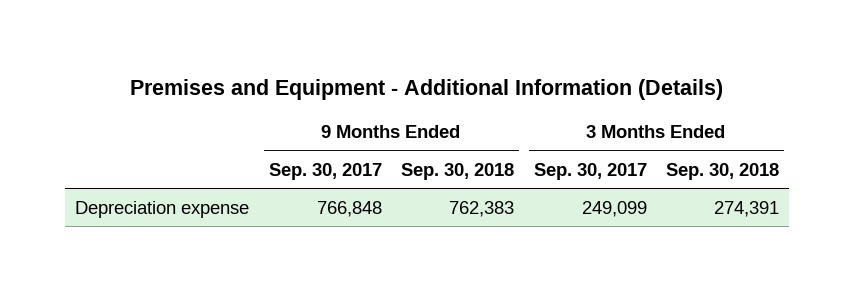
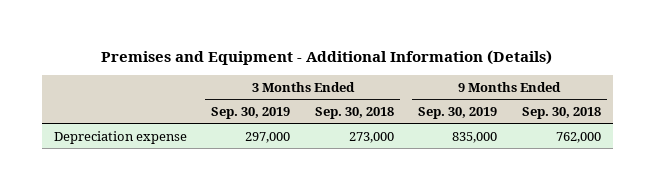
[268,162,382,180] Sep. 30, 2017 -> none
[533,162,647,180] Sep. 30, 2017 -> none
none -> [211,107,291,120] Sep. 30, 2019
none -> [418,107,498,120] Sep. 30, 2019
[449,201,515,218] 762,383 -> [555,131,601,143] 762,000
[714,201,780,218] 274,391 -> [348,131,394,143] 273,000

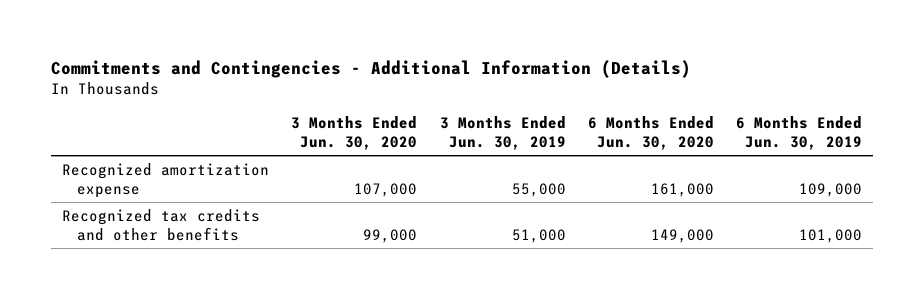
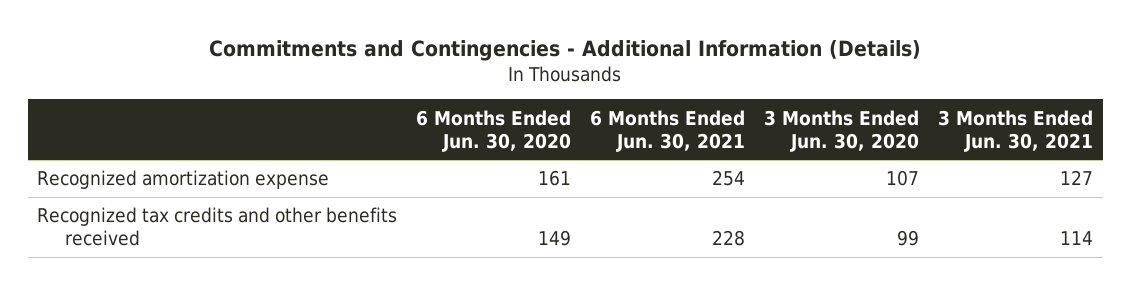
[439,116,566,150] 3 Months Ended Jun. 30, 2019 -> none
[735,116,862,150] 6 Months Ended Jun. 30, 2019 -> none
none -> [590,109,746,152] 6 Months Ended Jun. 30, 2021
none -> [938,109,1094,152] 3 Months Ended Jun. 30, 2021
[354,182,418,197] 107,000 -> [886,170,920,187] 107
[650,182,714,197] 161,000 -> [538,170,572,187] 161
[62,209,261,241] Recognized tax credits and other benefits -> [37,207,398,247] Recognized tax credits and other benefits received
[363,228,418,243] 99,000 -> [897,230,920,247] 99
[650,228,714,243] 149,000 -> [538,230,572,247] 149

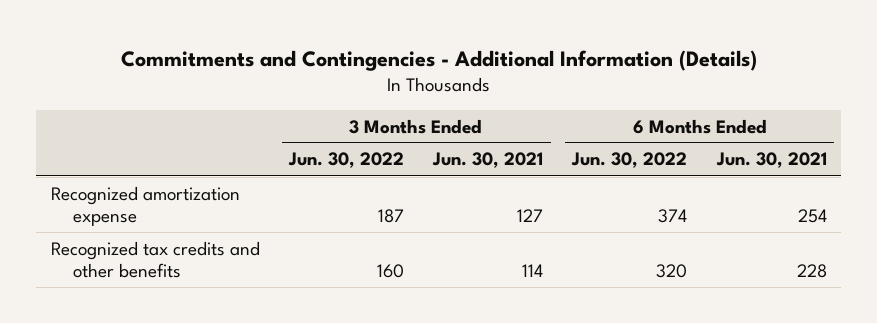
[416,109,572,152] 6 Months Ended Jun. 30, 2020 -> none
[764,109,920,152] 3 Months Ended Jun. 30, 2020 -> none
none -> [287,152,404,169] Jun. 30, 2022
none -> [571,152,688,169] Jun. 30, 2022
[37,207,398,247] Recognized tax credits and other benefits received -> [50,240,260,278] Recognized tax credits and other benefits

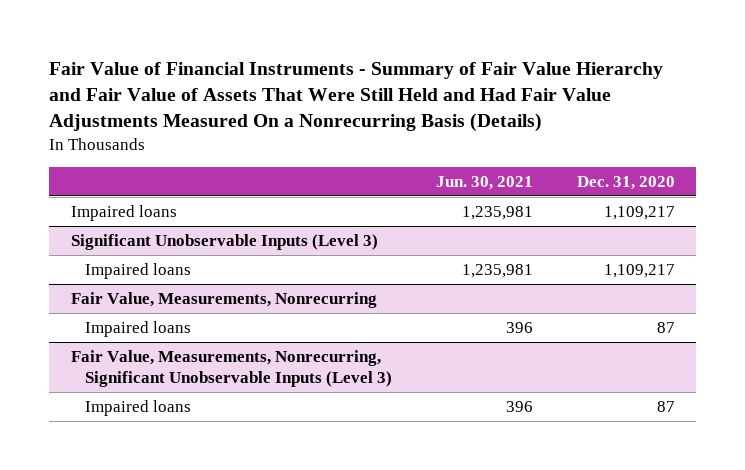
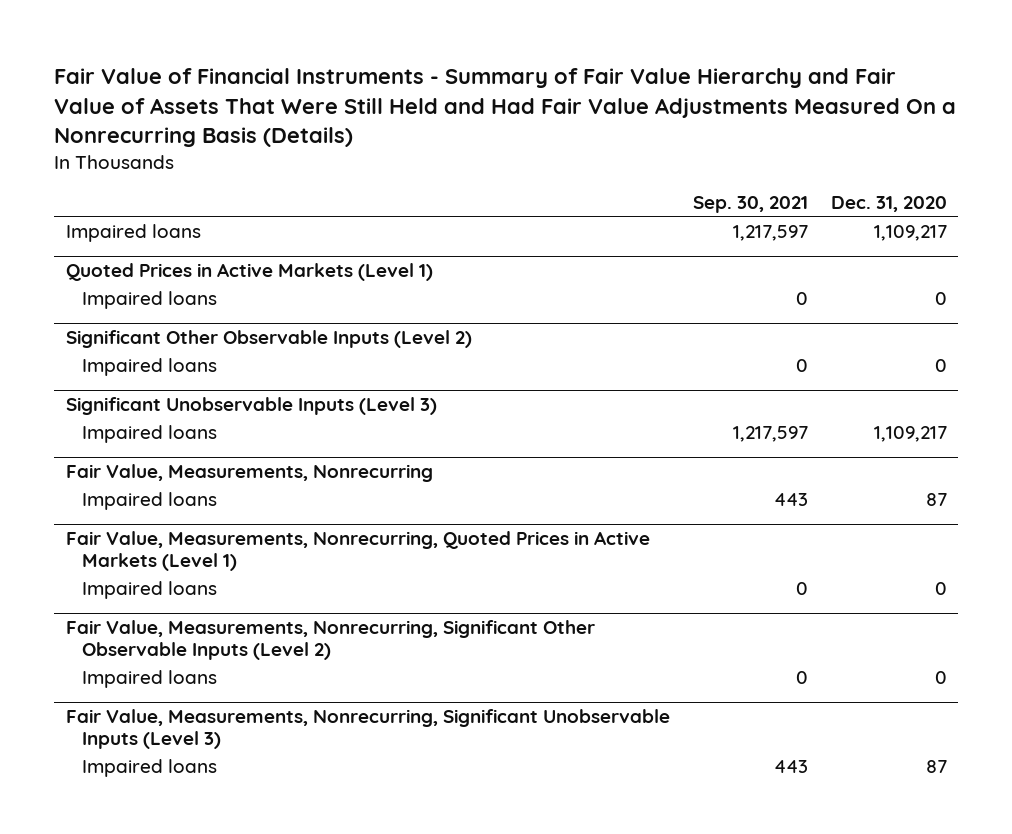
[435,175,533,190] Jun. 30, 2021 -> none
none -> [692,196,808,214] Sep. 30, 2021
none -> [65,262,433,281] Quoted Prices in Active Markets (Level 1)
none -> [81,290,217,309] Impaired loans
none -> [65,329,472,348] Significant Other Observable Inputs (Level 2)
none -> [81,357,217,376] Impaired loans
none -> [65,530,650,571] Fair Value, Measurements, Nonrecurring, Quoted Prices in Active Markets (Level 1)
none -> [81,580,217,599] Impaired loans
none -> [65,619,595,660] Fair Value, Measurements, Nonrecurring, Significant Other Observable Inputs (Level 2)
none -> [81,669,217,688] Impaired loans

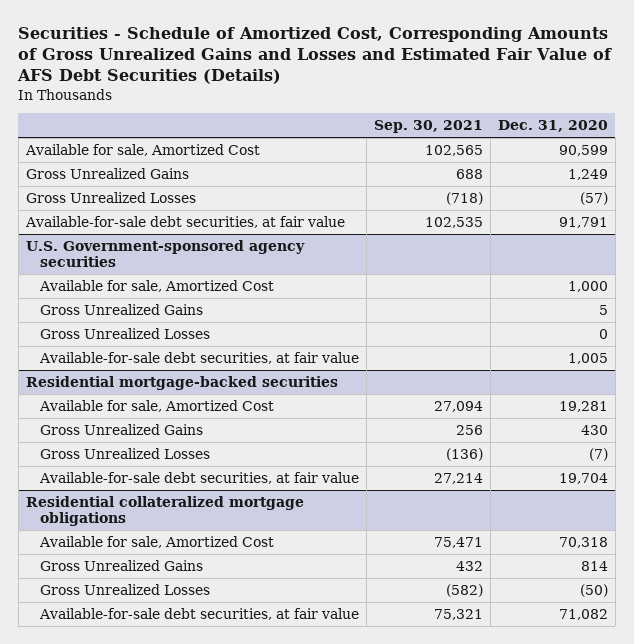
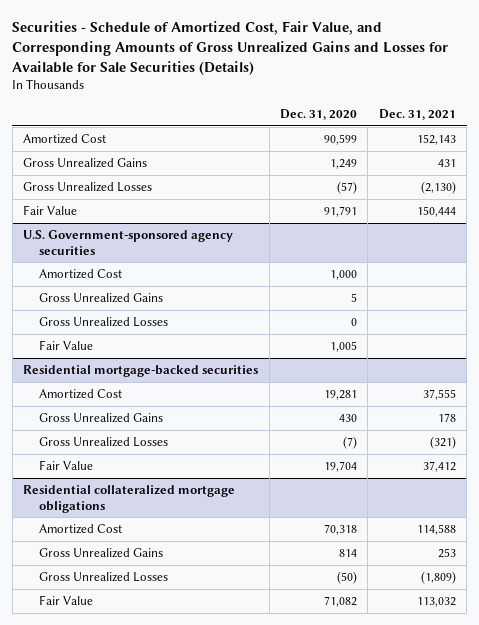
[17,27,613,85] Securities - Schedule of Amortized Cost, Corresponding Amounts of Gross Unrealized Gains and Losses and Estimated Fair Value of AFS Debt Securities (Details) -> [12,21,449,75] Securities - Schedule of Amortized Cost, Fair Value, and Corresponding Amounts of Gross Unrealized Gains and Losses for Available for Sale Securities (Details)
[374,120,484,134] Sep. 30, 2021 -> none
none -> [378,109,456,121] Dec. 31, 2021
[24,143,260,156] Available for sale, Amortized Cost -> [23,134,107,145] Amortized Cost
[24,215,345,228] Available-for-sale debt securities, at fair value -> [23,205,78,216] Fair Value
[39,279,275,292] Available for sale, Amortized Cost -> [39,269,123,280] Amortized Cost
[39,351,360,364] Available-for-sale debt securities, at fair value -> [39,340,94,351] Fair Value
[39,399,275,412] Available for sale, Amortized Cost -> [39,389,123,400] Amortized Cost
[39,471,360,484] Available-for-sale debt securities, at fair value -> [39,460,94,471] Fair Value
[39,535,275,548] Available for sale, Amortized Cost -> [39,524,123,535] Amortized Cost
[39,607,360,620] Available-for-sale debt securities, at fair value -> [39,595,94,606] Fair Value

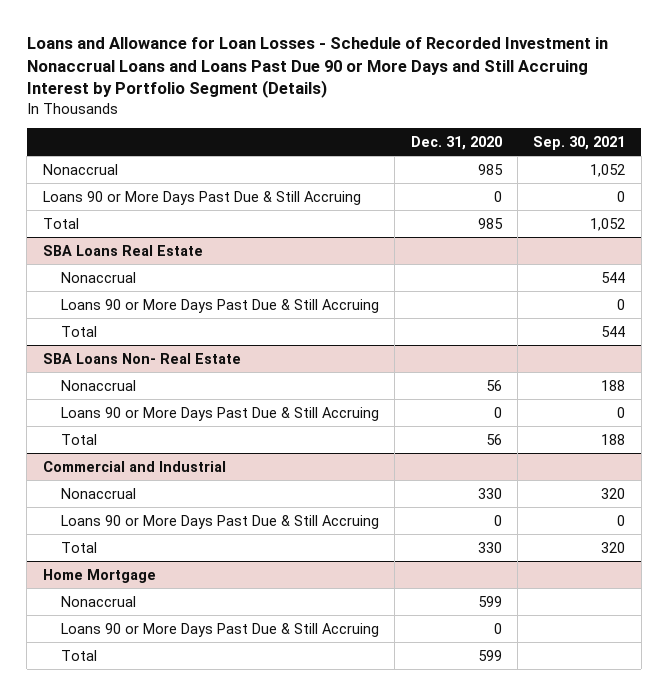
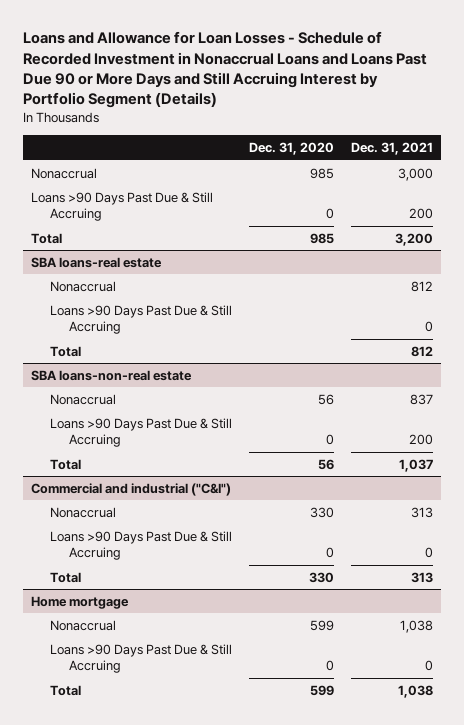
[533,135,626,150] Sep. 30, 2021 -> none
none -> [350,142,433,156] Dec. 31, 2021
[42,190,361,205] Loans 90 or More Days Past Due & Still Accruing -> [31,191,214,221] Loans >90 Days Past Due & Still Accruing
[42,244,203,256] SBA Loans Real Estate -> [31,256,163,268] SBA loans-real estate
[60,298,379,313] Loans 90 or More Days Past Due & Still Accruing -> [50,304,233,334] Loans >90 Days Past Due & Still Accruing
[42,352,241,364] SBA Loans Non- Real Estate -> [31,369,193,381] SBA loans-non-real estate
[60,406,379,421] Loans 90 or More Days Past Due & Still Accruing -> [50,417,233,447] Loans >90 Days Past Due & Still Accruing
[42,460,226,472] Commercial and Industrial -> [31,482,232,496] Commercial and industrial ("C&I")
[60,514,379,529] Loans 90 or More Days Past Due & Still Accruing -> [50,530,233,560] Loans >90 Days Past Due & Still Accruing
[42,568,156,583] Home Mortgage -> [31,595,130,609] Home mortgage
[60,622,379,637] Loans 90 or More Days Past Due & Still Accruing -> [50,643,233,673] Loans >90 Days Past Due & Still Accruing

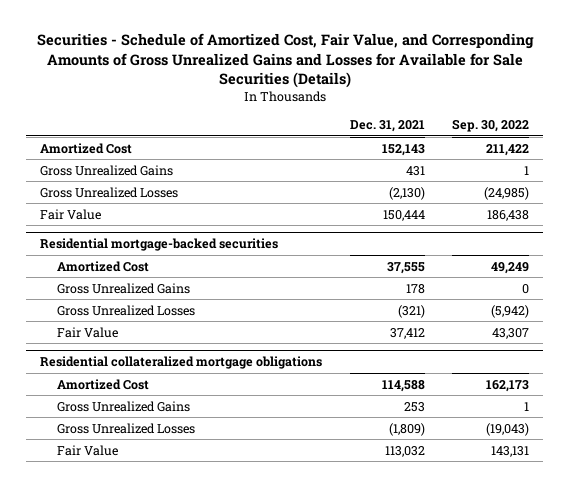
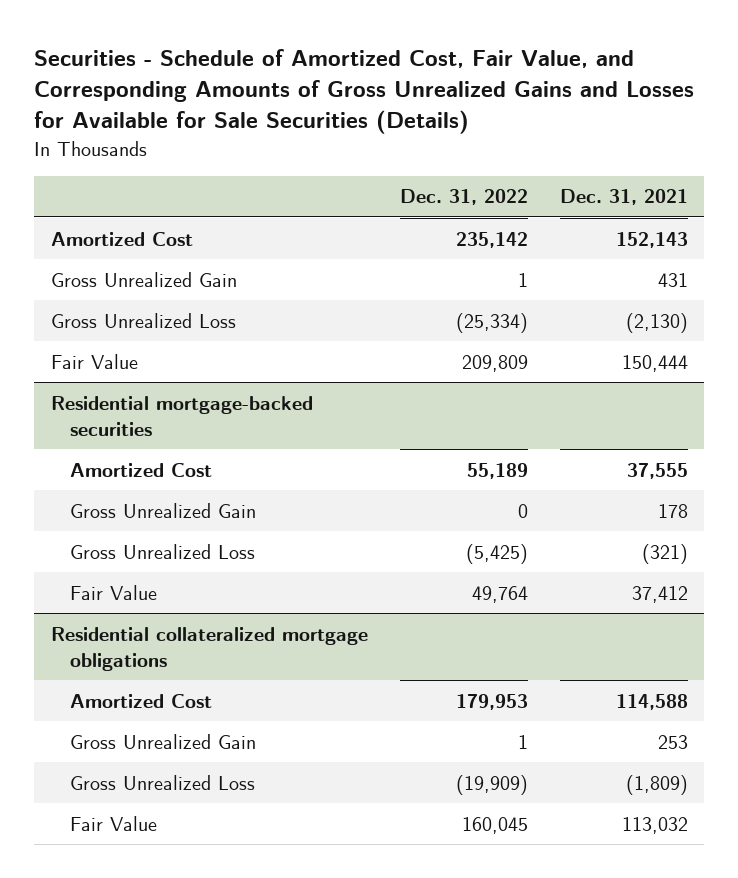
[452,119,530,133] Sep. 30, 2022 -> none
none -> [399,189,528,206] Dec. 31, 2022
[39,164,173,176] Gross Unrealized Gains -> [50,271,237,287] Gross Unrealized Gain
[39,186,178,198] Gross Unrealized Losses -> [50,312,236,328] Gross Unrealized Loss
[56,282,190,294] Gross Unrealized Gains -> [69,502,256,518] Gross Unrealized Gain
[56,304,195,316] Gross Unrealized Losses -> [69,543,255,559] Gross Unrealized Loss
[56,400,190,412] Gross Unrealized Gains -> [69,733,256,749] Gross Unrealized Gain
[56,422,195,434] Gross Unrealized Losses -> [69,774,255,790] Gross Unrealized Loss

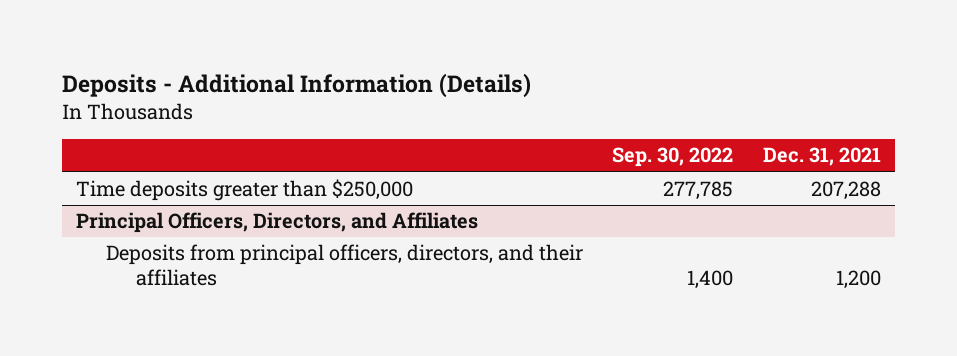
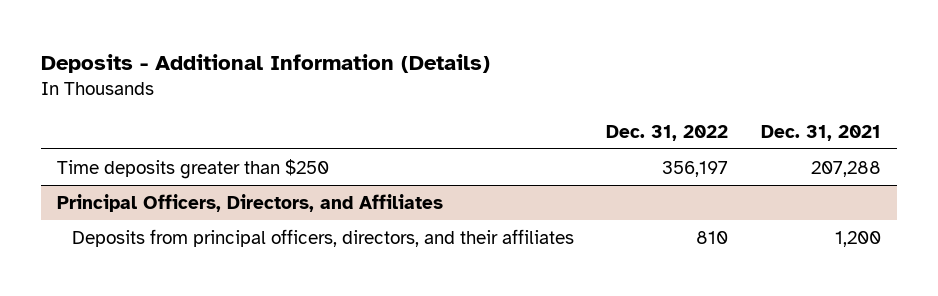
[612,147,734,168] Sep. 30, 2022 -> none
none -> [606,124,729,141] Dec. 31, 2022
[76,179,414,202] Time deposits greater than $250,000 -> [57,158,330,179] Time deposits greater than $250

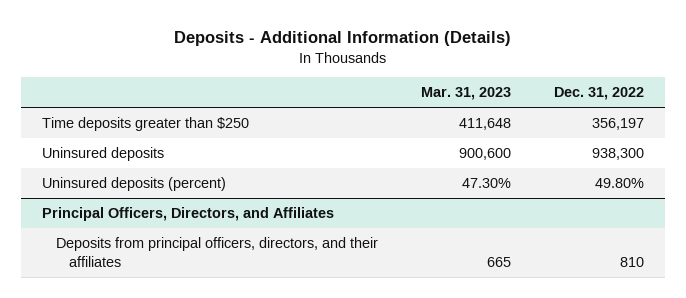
[760,124,881,141] Dec. 31, 2021 -> none
none -> [420,87,511,101] Mar. 31, 2023
none -> [42,147,165,162] Uninsured deposits
none -> [42,177,227,192] Uninsured deposits (percent)

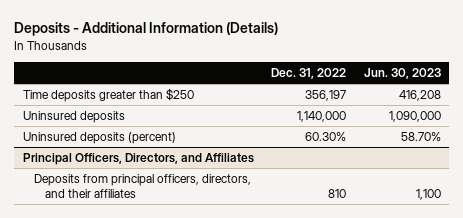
[420,87,511,101] Mar. 31, 2023 -> none
none -> [363,67,441,79] Jun. 30, 2023
[591,148,644,161] 938,300 -> [297,111,347,123] 1,140,000
[594,178,644,189] 49.80% -> [305,132,347,142] 60.30%

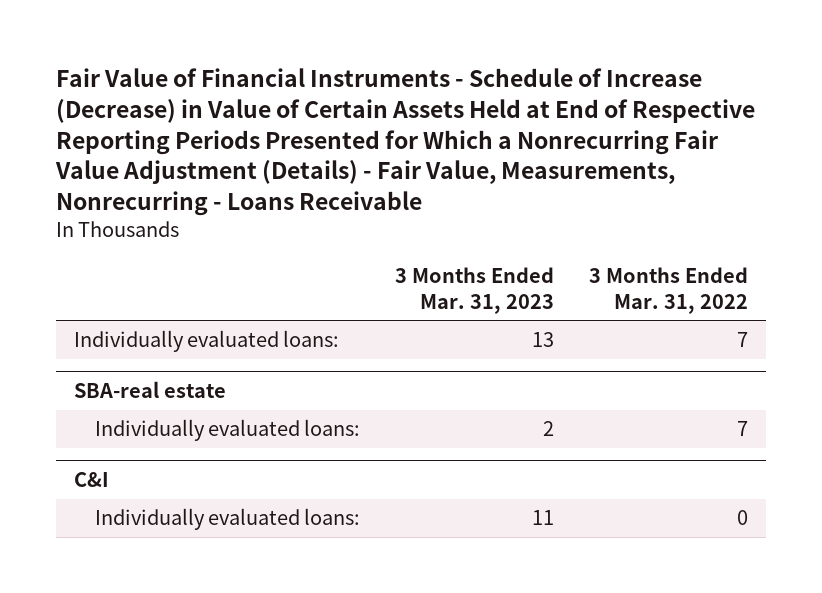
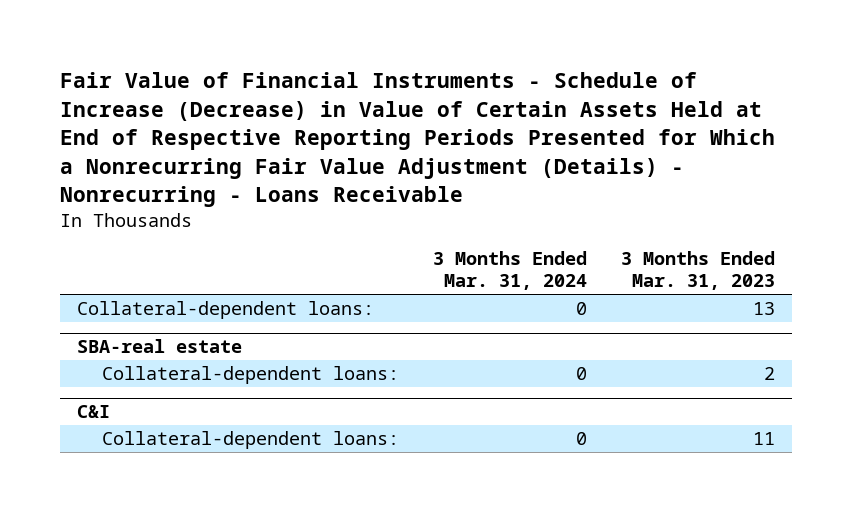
[55,67,756,217] Fair Value of Financial Instruments - Schedule of Increase (Decrease) in Value of Certain Assets Held at End of Respective Reporting Periods Presented for Which a Nonrecurring Fair Value Adjustment (Details) - Fair Value, Measurements, Nonrecurring - Loans Receivable -> [60,72,776,207] Fair Value of Financial Instruments - Schedule of Increase (Decrease) in Value of Certain Assets Held at End of Respective Reporting Periods Presented for Which a Nonrecurring Fair Value Adjustment (Details) - Nonrecurring - Loans Receivable
[589,267,749,314] 3 Months Ended Mar. 31, 2022 -> none
none -> [433,251,588,291] 3 Months Ended Mar. 31, 2024
[73,330,339,353] Individually evaluated loans: -> [76,301,374,320] Collateral-dependent loans:
[95,419,361,442] Individually evaluated loans: -> [102,366,400,385] Collateral-dependent loans:
[95,508,361,531] Individually evaluated loans: -> [102,431,400,450] Collateral-dependent loans:

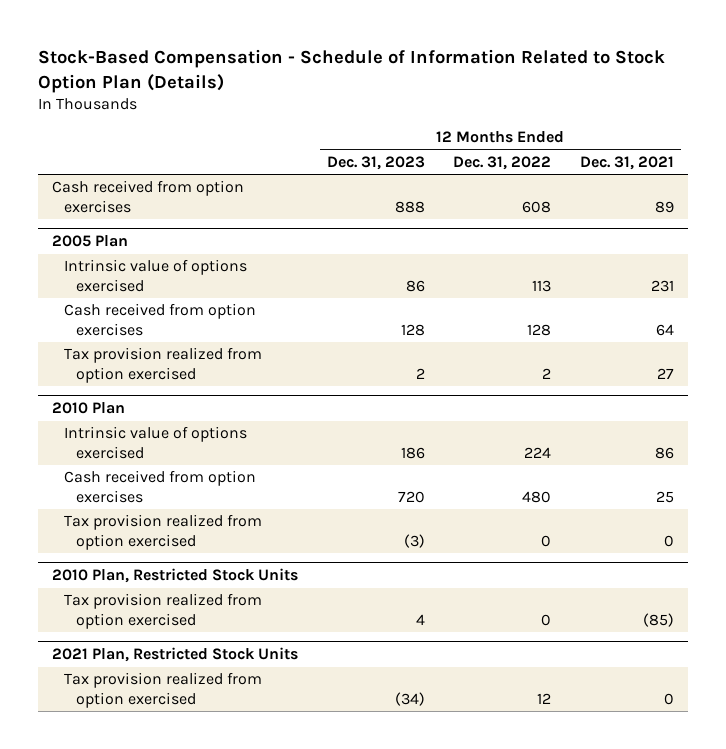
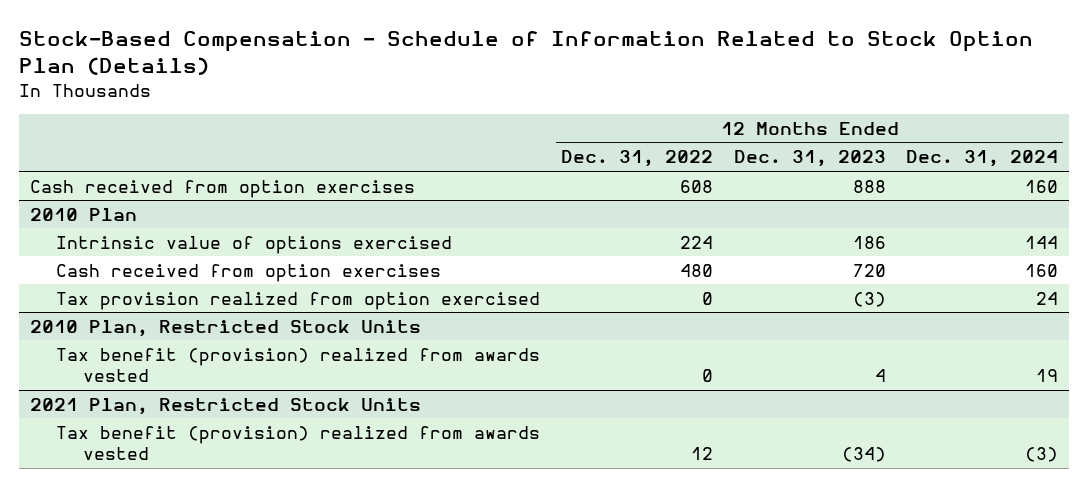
[579,155,674,170] Dec. 31, 2021 -> none
none -> [906,150,1059,168] Dec. 31, 2024
[52,235,129,248] 2005 Plan -> none
[64,259,248,292] Intrinsic value of options exercised -> none
[64,303,257,336] Cash received from option exercises -> none
[64,347,263,383] Tax provision realized from option exercised -> none
[64,593,263,629] Tax provision realized from option exercised -> none
none -> [56,347,541,383] Tax benefit (provision) realized from awards vested
[64,672,263,708] Tax provision realized from option exercised -> [56,425,541,461] Tax benefit (provision) realized from awards vested

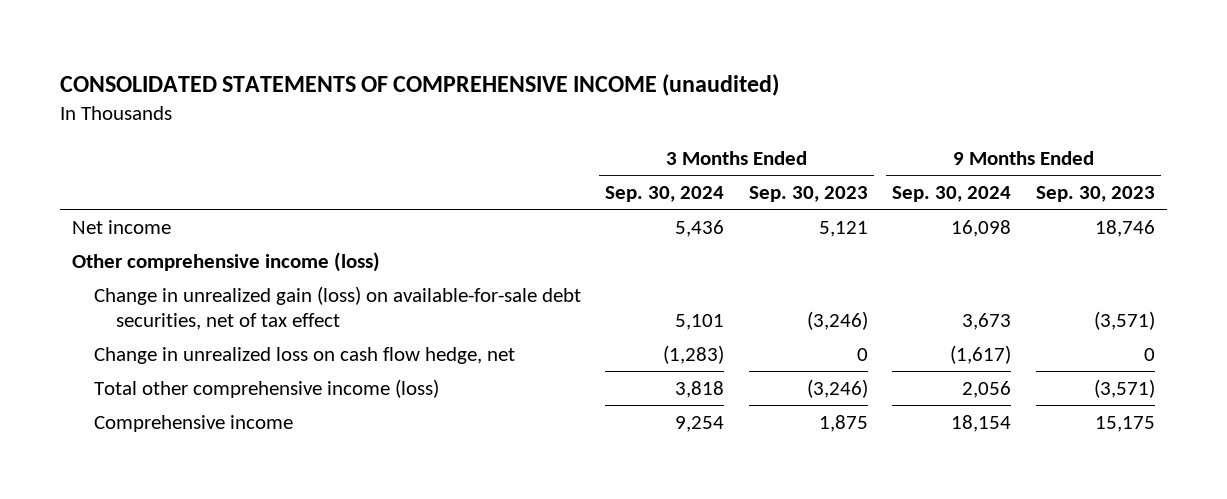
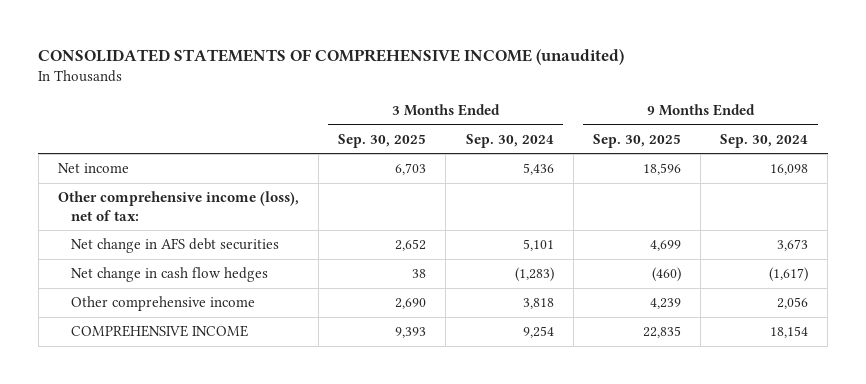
[748,186,868,203] Sep. 30, 2023 -> none
[1035,186,1155,203] Sep. 30, 2023 -> none
none -> [338,133,427,148] Sep. 30, 2025
none -> [592,133,681,148] Sep. 30, 2025
[71,251,380,272] Other comprehensive income (loss) -> [57,191,299,221] Other comprehensive income (loss), net of tax:
[94,285,582,331] Change in unrealized gain (loss) on available-for-sale debt securities, net of tax effect -> [70,238,279,254] Net change in AFS debt securities
[94,346,516,364] Change in unrealized loss on cash flow hedge, net -> [70,267,268,283] Net change in cash flow hedges
[94,378,440,398] Total other comprehensive income (loss) -> [70,296,255,312] Other comprehensive income
[94,414,294,432] Comprehensive income -> [70,325,248,338] COMPREHENSIVE INCOME

